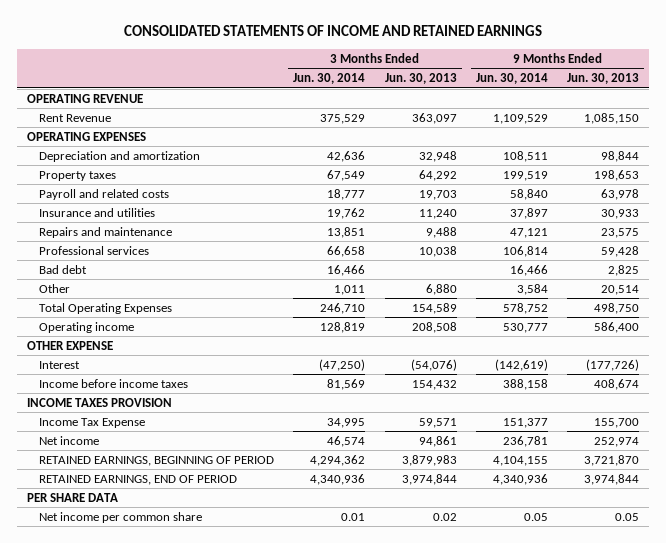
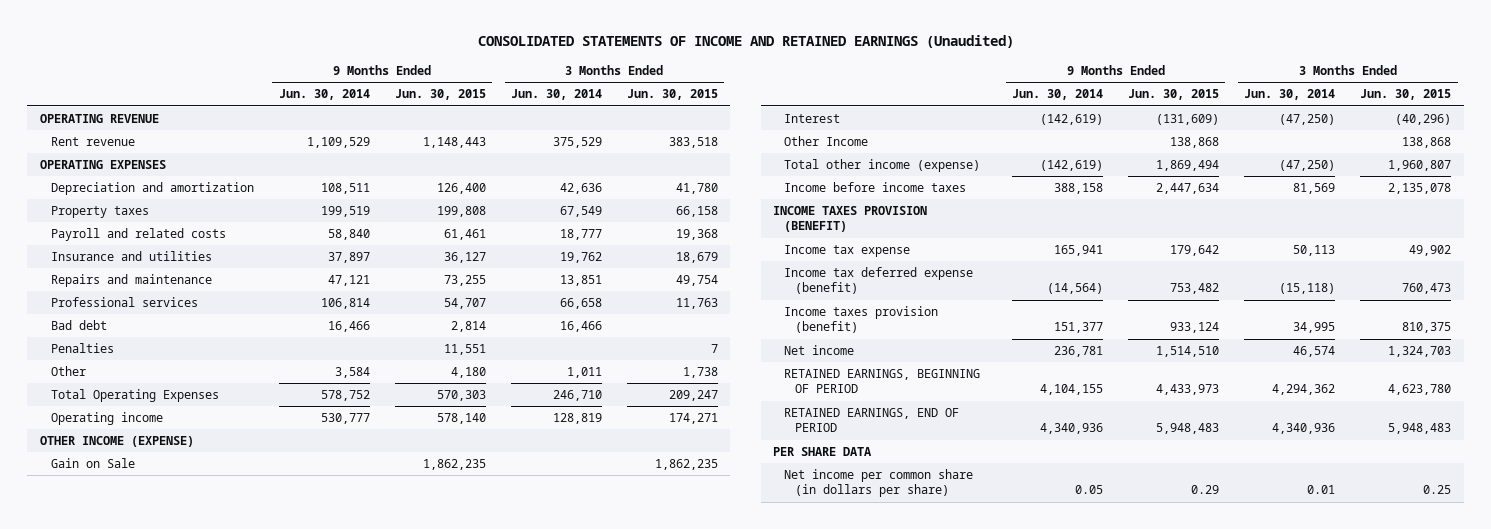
[123,25,542,37] CONSOLIDATED STATEMENTS OF INCOME AND RETAINED EARNINGS -> [477,35,1014,49] CONSOLIDATED STATEMENTS OF INCOME AND RETAINED EARNINGS (Unaudited)
[384,73,457,85] Jun. 30, 2013 -> none
[567,73,640,85] Jun. 30, 2013 -> none
none -> [394,89,486,101] Jun. 30, 2015
none -> [626,89,718,101] Jun. 30, 2015
[38,113,111,122] Rent Revenue -> [50,137,135,147] Rent revenue
none -> [50,343,114,354] Penalties
[26,340,113,350] OTHER EXPENSE -> [39,436,194,448] OTHER INCOME (EXPENSE)
none -> [50,458,135,469] Gain on Sale
none -> [784,136,869,147] Other Income
none -> [784,159,981,173] Total other income (expense)
[26,397,172,407] INCOME TAXES PROVISION -> [773,206,928,233] INCOME TAXES PROVISION (BENEFIT)
none -> [784,245,911,258] Income tax expense
none -> [784,267,974,295] Income tax deferred expense (benefit)
[38,417,145,428] Income Tax Expense -> [784,306,939,334] Income taxes provision (benefit)
[38,511,202,523] Net income per common share -> [784,469,974,498] Net income per common share (in dollars per share)

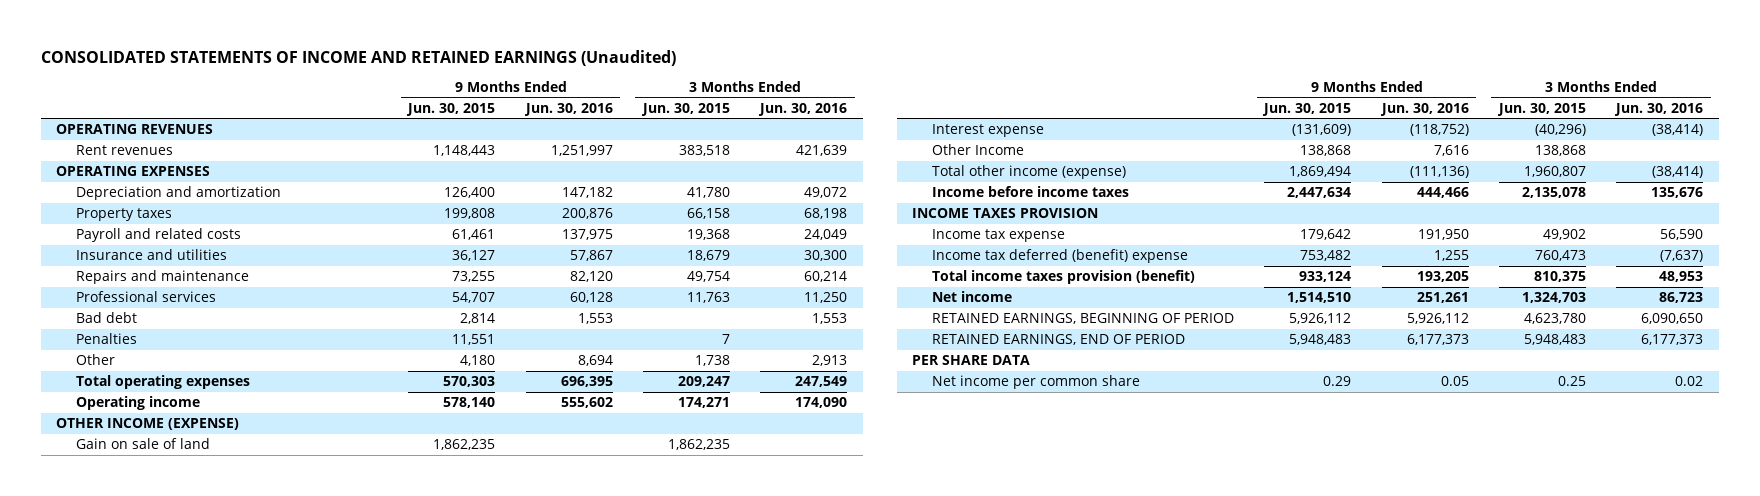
[278,89,370,101] Jun. 30, 2014 -> none
[510,89,602,101] Jun. 30, 2014 -> none
none -> [523,102,613,116] Jun. 30, 2016
none -> [758,102,848,116] Jun. 30, 2016
[39,114,159,124] OPERATING REVENUE -> [56,124,214,135] OPERATING REVENUES
[50,137,135,147] Rent revenue -> [76,145,174,156] Rent revenues
[50,389,219,403] Total Operating Expenses -> [76,375,251,390] Total operating expenses
[50,458,135,469] Gain on Sale -> [76,438,211,450] Gain on sale of land
[784,114,841,124] Interest -> [932,124,1045,138] Interest expense
[773,206,928,233] INCOME TAXES PROVISION (BENEFIT) -> [912,208,1099,219] INCOME TAXES PROVISION
[784,267,974,295] Income tax deferred expense (benefit) -> [932,249,1189,264] Income tax deferred (benefit) expense
[784,306,939,334] Income taxes provision (benefit) -> [932,270,1196,285] Total income taxes provision (benefit)
[1156,384,1220,396] 4,433,973 -> [1289,313,1352,325] 5,926,112
[784,469,974,498] Net income per common share (in dollars per share) -> [932,375,1141,390] Net income per common share

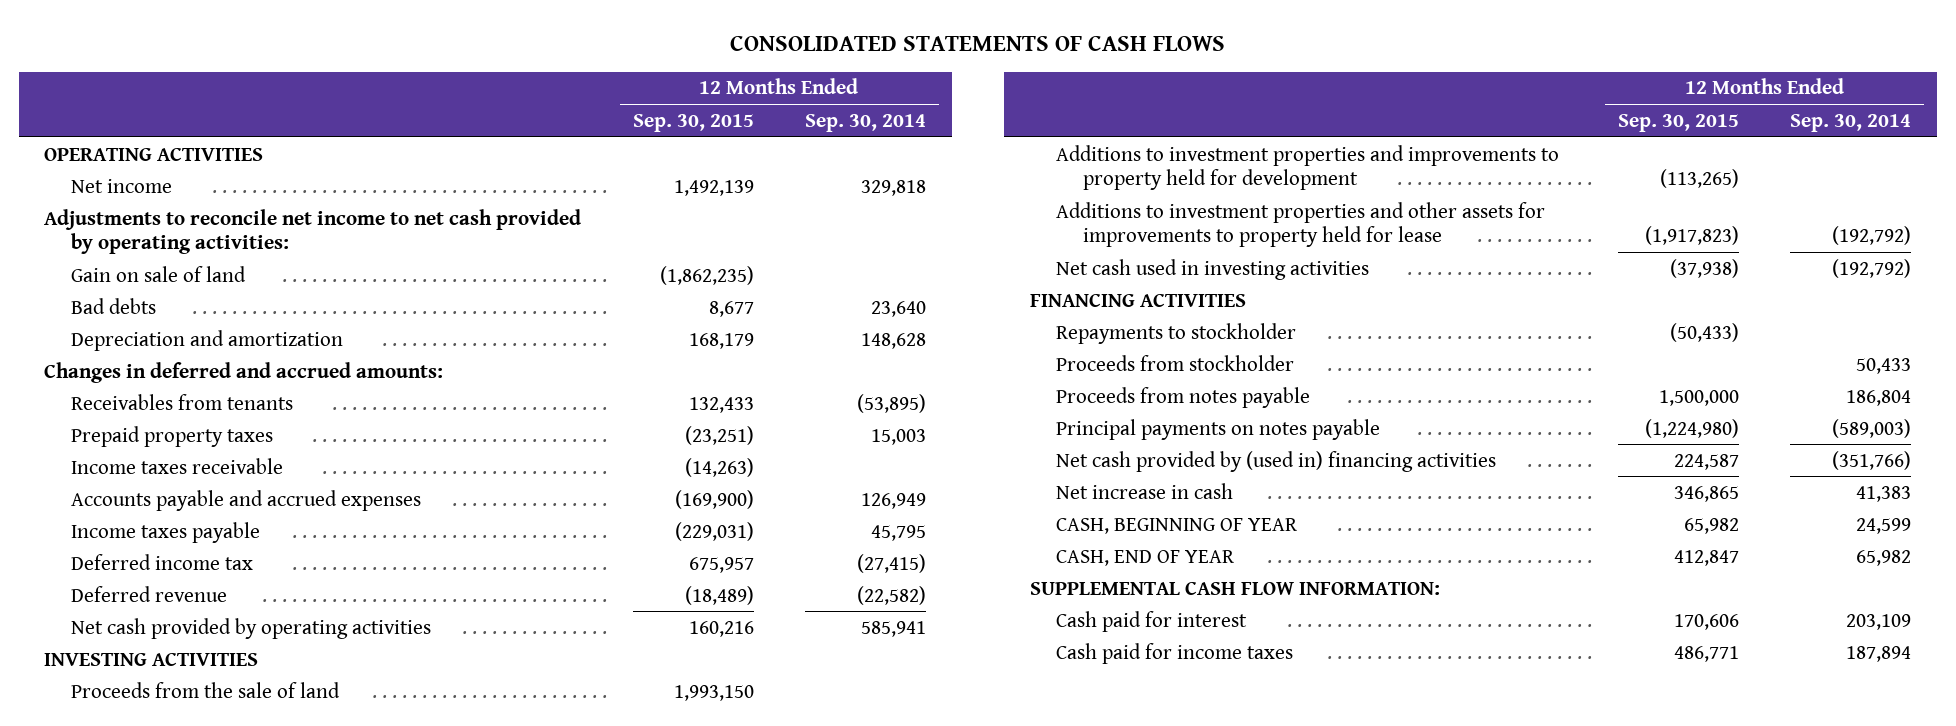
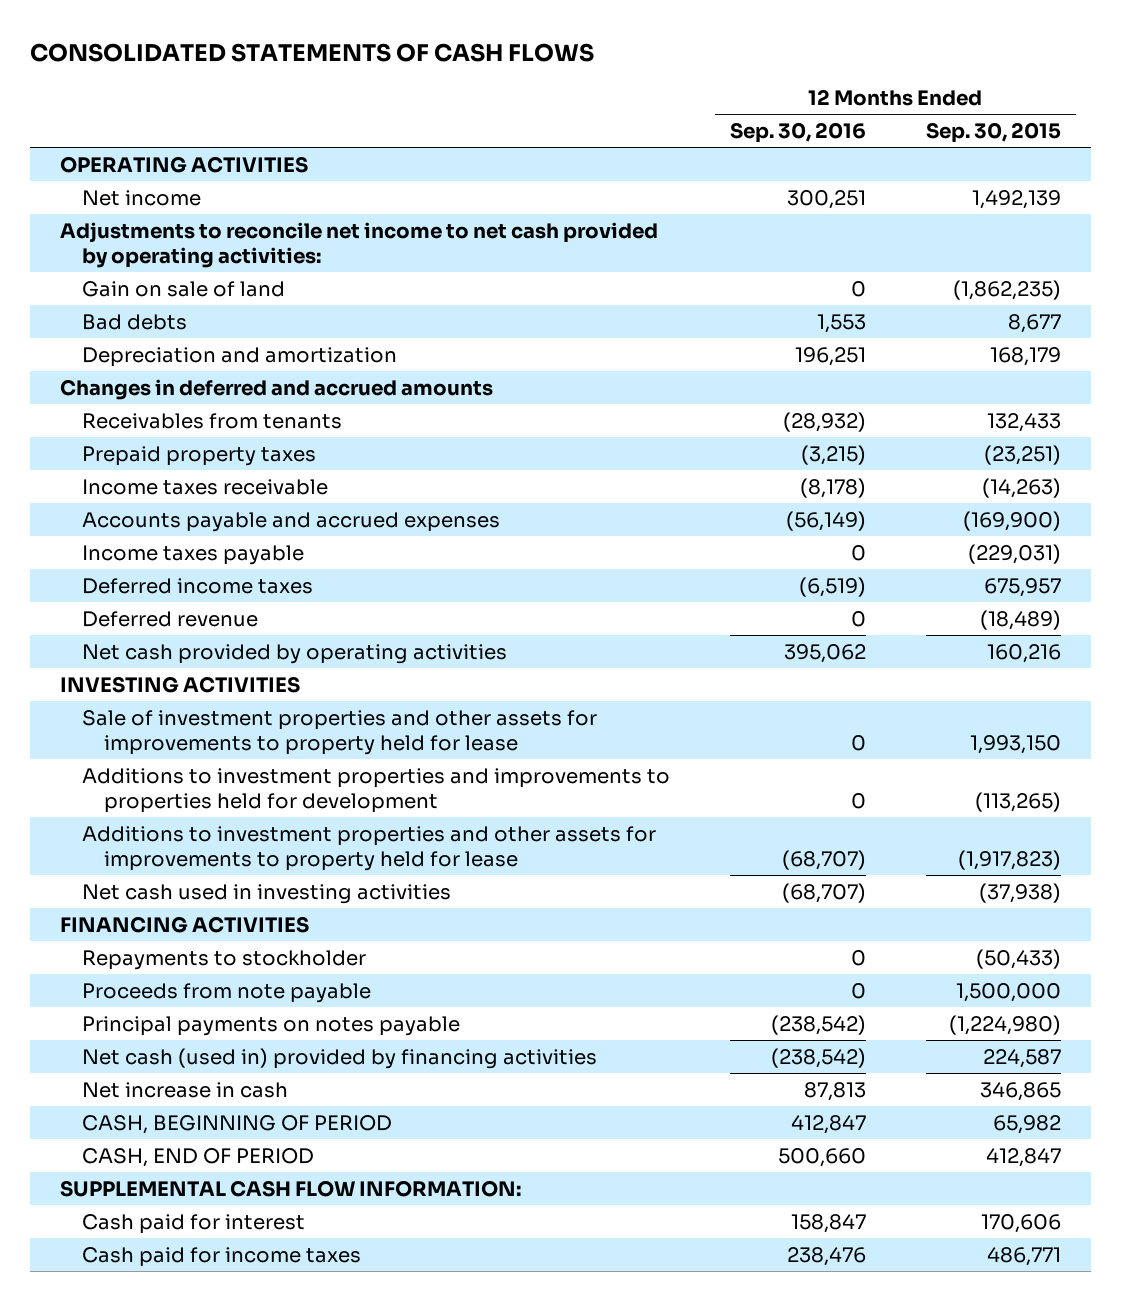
[805,113,927,132] Sep. 30, 2014 -> none
none -> [729,121,866,143] Sep. 30, 2016
[44,361,444,383] Changes in deferred and accrued amounts: -> [59,378,493,400] Changes in deferred and accrued amounts
[70,553,253,570] Deferred income tax -> [81,577,313,594] Deferred income taxes
[70,681,340,698] Proceeds from the sale of land -> [81,709,597,755] Sale of investment properties and other assets for improvements to property held for lease
[1056,144,1560,191] Additions to investment properties and improvements to property held for development -> [81,767,670,813] Additions to investment properties and improvements to properties held for development
[1056,354,1295,371] Proceeds from stockholder -> none
[1056,386,1311,408] Proceeds from notes payable -> [81,982,371,1003] Proceeds from note payable
[1056,450,1497,472] Net cash provided by (used in) financing activities -> [81,1047,597,1069] Net cash (used in) provided by financing activities
[1056,517,1299,534] CASH, BEGINNING OF YEAR -> [81,1114,392,1134] CASH, BEGINNING OF PERIOD
[1056,549,1236,566] CASH, END OF YEAR -> [81,1147,314,1167] CASH, END OF PERIOD

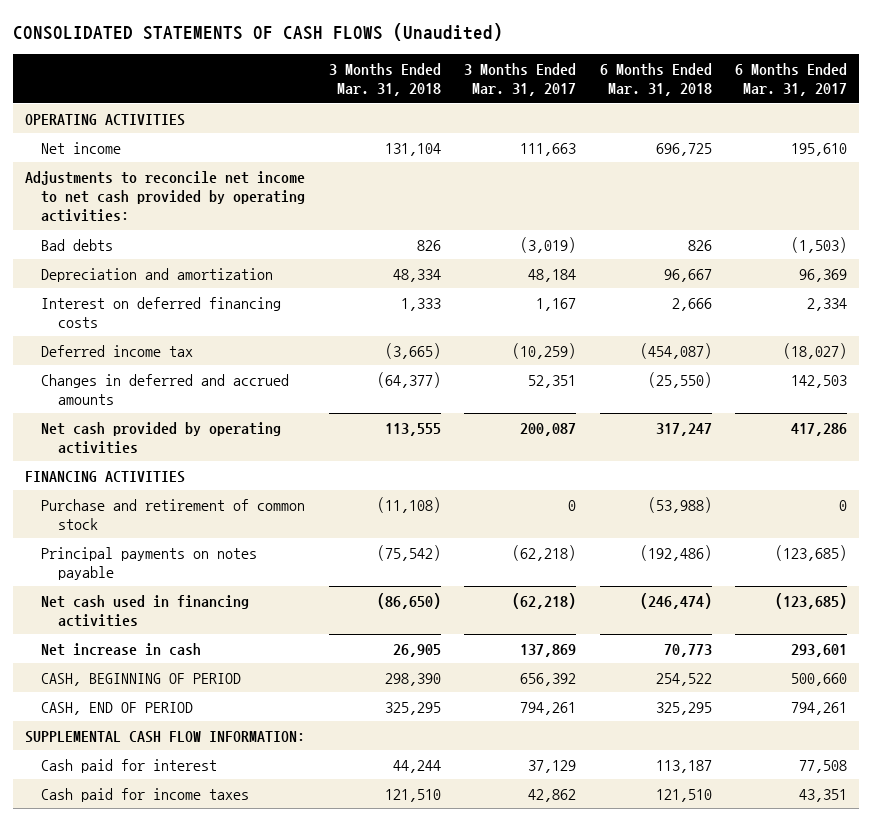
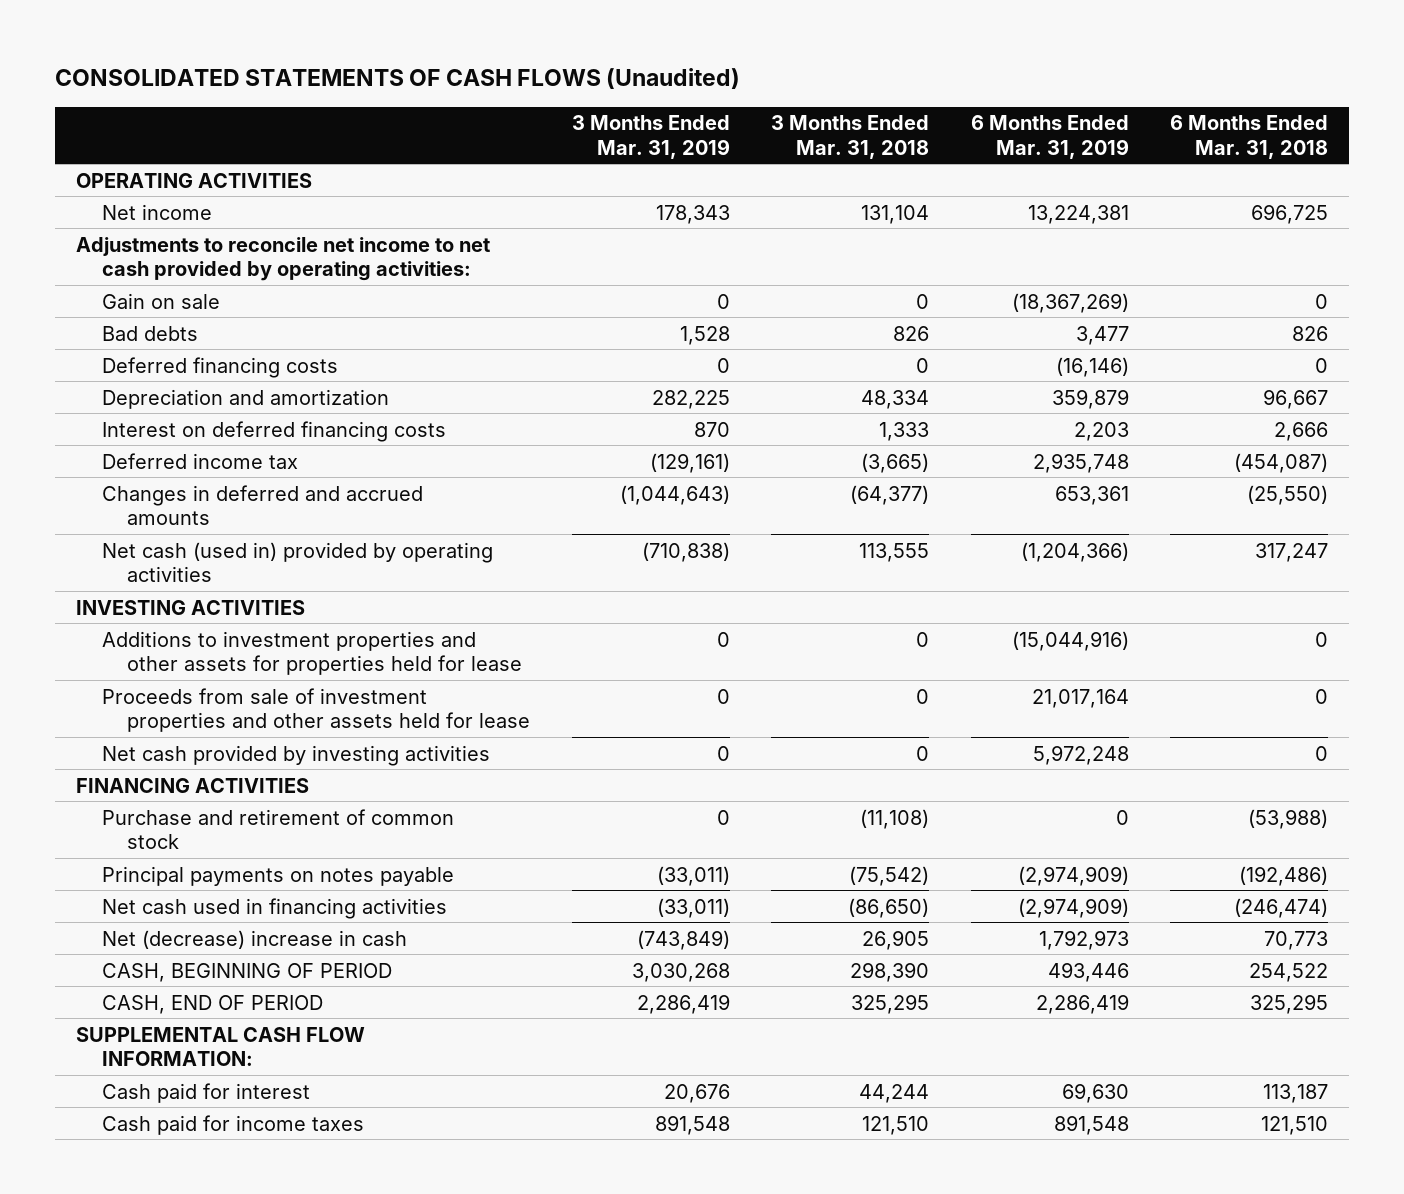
[464,63,577,97] 3 Months Ended Mar. 31, 2017 -> none
[734,63,847,97] 6 Months Ended Mar. 31, 2017 -> none
none -> [571,115,730,159] 3 Months Ended Mar. 31, 2019
none -> [970,115,1129,159] 6 Months Ended Mar. 31, 2019
none -> [101,292,220,309] Gain on sale
none -> [101,356,338,378] Deferred financing costs
[41,421,282,454] Net cash provided by operating activities -> [101,541,493,583] Net cash (used in) provided by operating activities
none -> [75,599,305,615] INVESTING ACTIVITIES
none -> [101,630,523,676] Additions to investment properties and other assets for properties held for lease
none -> [101,687,531,733] Proceeds from sale of investment properties and other assets held for lease
none -> [101,744,490,766] Net cash provided by investing activities
[41,642,202,656] Net increase in cash -> [101,929,407,949] Net (decrease) increase in cash

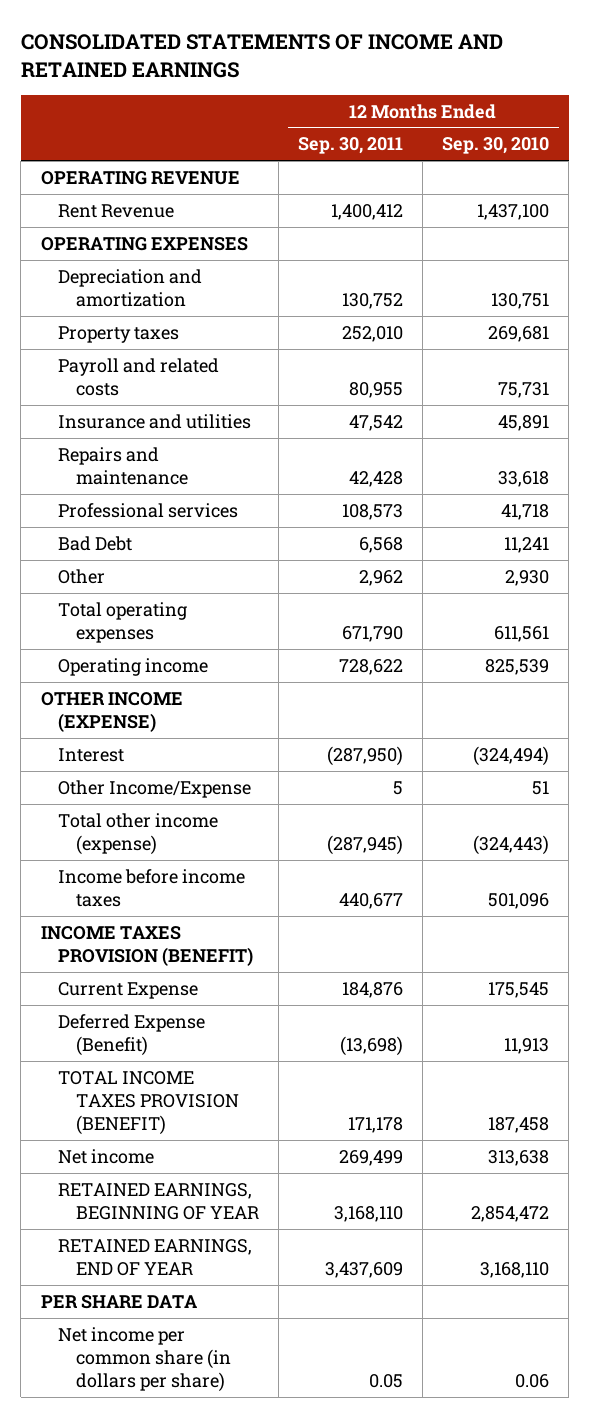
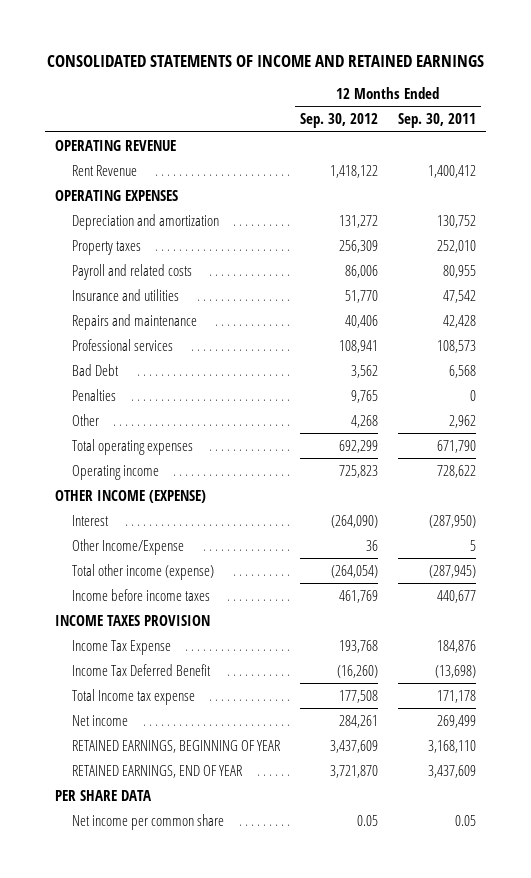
[441,137,549,155] Sep. 30, 2010 -> none
none -> [300,113,379,129] Sep. 30, 2012
none -> [72,388,117,401] Penalties
[40,925,254,967] INCOME TAXES PROVISION (BENEFIT) -> [54,614,210,626] INCOME TAXES PROVISION
[58,981,199,999] Current Expense -> [72,639,172,655] Income Tax Expense
[58,1013,206,1057] Deferred Expense (Benefit) -> [72,663,212,676] Income Tax Deferred Benefit
[58,1070,239,1136] TOTAL INCOME TAXES PROVISION (BENEFIT) -> [72,688,196,705] Total Income tax expense
[58,1326,231,1393] Net income per common share (in dollars per share) -> [72,813,225,830] Net income per common share

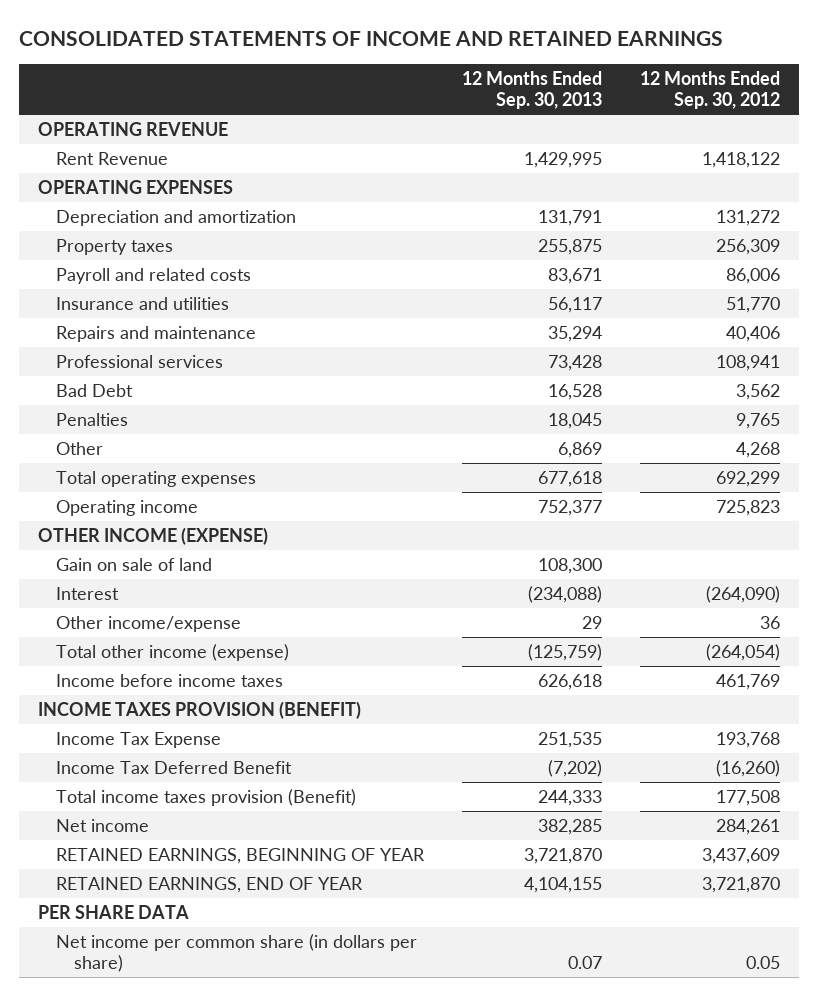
[398,113,477,129] Sep. 30, 2011 -> none
none -> [462,71,603,110] 12 Months Ended Sep. 30, 2013
none -> [55,557,212,571] Gain on sale of land
[72,538,185,555] Other Income/Expense -> [55,615,241,632] Other income/expense
[54,614,210,626] INCOME TAXES PROVISION -> [37,700,361,719] INCOME TAXES PROVISION (BENEFIT)
[72,688,196,705] Total Income tax expense -> [55,788,356,806] Total income taxes provision (Benefit)
[72,813,225,830] Net income per common share -> [55,933,417,973] Net income per common share (in dollars per share)

